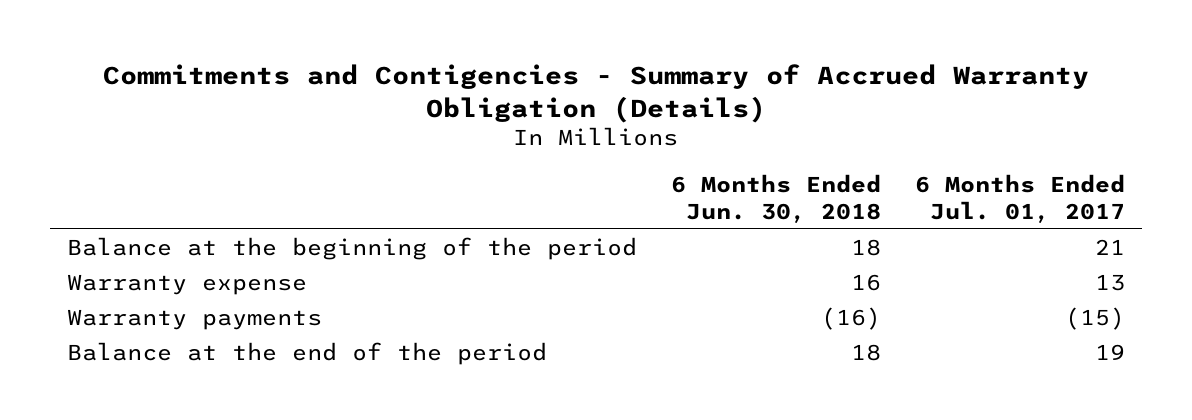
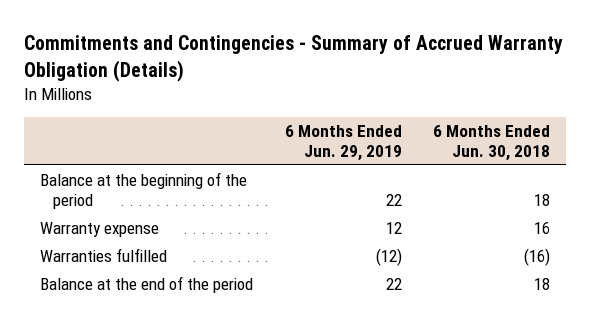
[103,63,1090,123] Commitments and Contigencies - Summary of Accrued Warranty Obligation (Details) -> [23,35,563,82] Commitments and Contingencies - Summary of Accrued Warranty Obligation (Details)
[914,173,1125,223] 6 Months Ended Jul. 01, 2017 -> none
none -> [284,124,402,161] 6 Months Ended Jun. 29, 2019
[67,309,323,331] Warranty payments -> [39,248,167,263] Warranties fulfilled

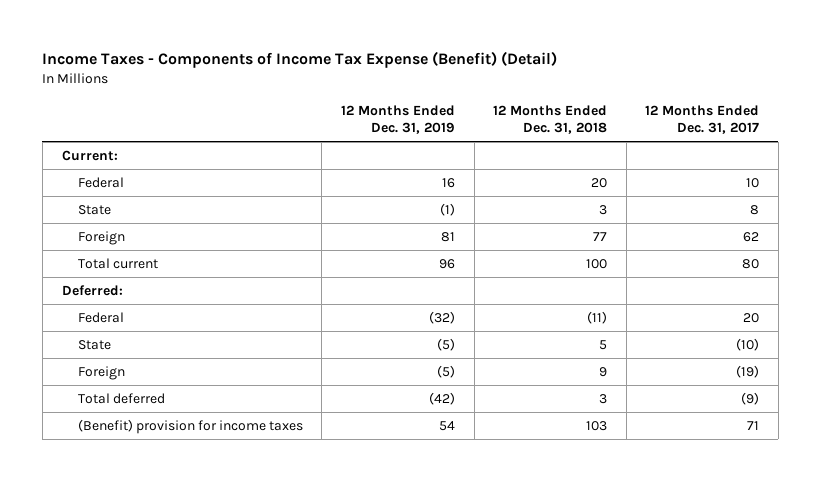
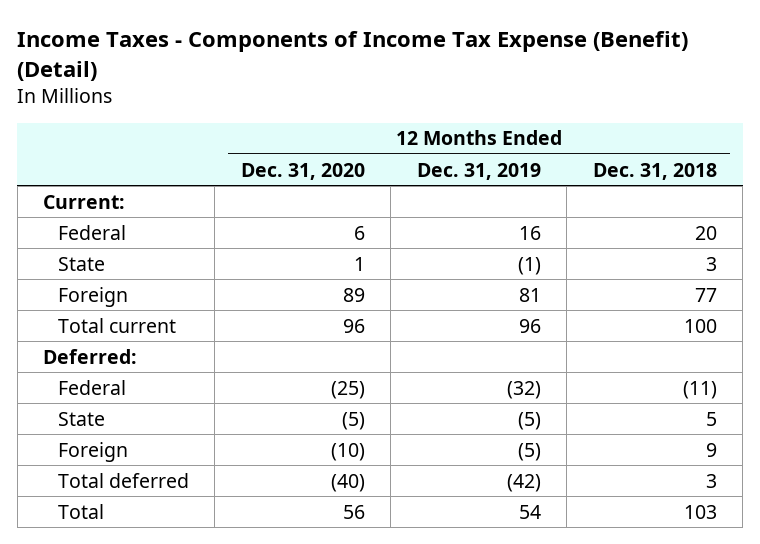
[645,105,760,134] 12 Months Ended Dec. 31, 2017 -> none
none -> [240,162,365,180] Dec. 31, 2020
[77,419,303,435] (Benefit) provision for income taxes -> [57,503,104,519] Total

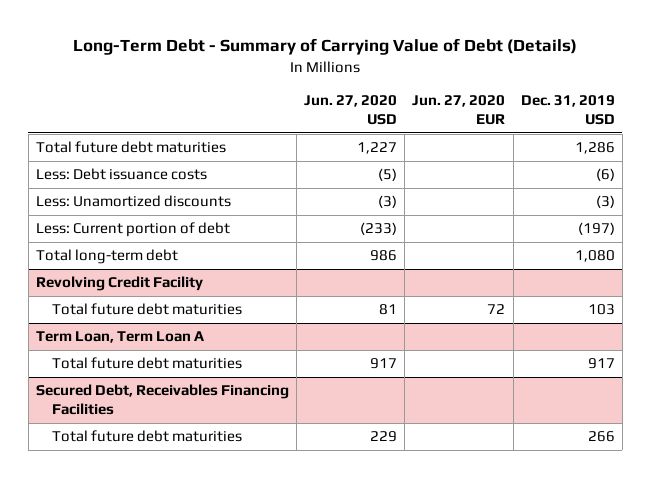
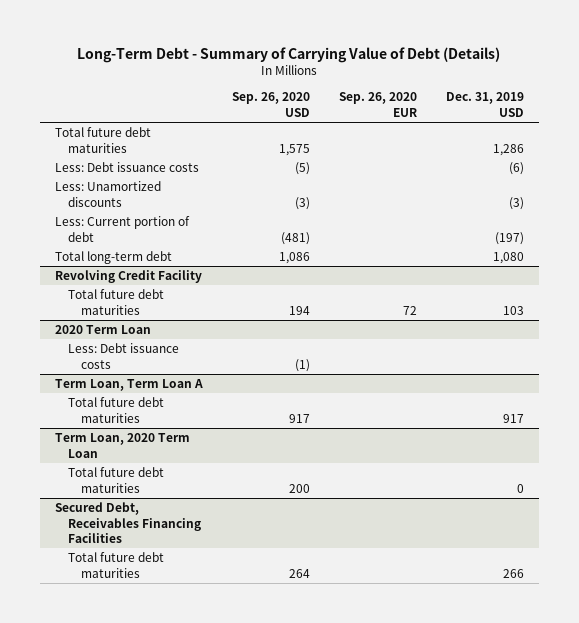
[304,95,398,125] Jun. 27, 2020 USD -> none
[412,95,506,125] Jun. 27, 2020 EUR -> none
none -> [231,92,310,117] Sep. 26, 2020 USD
none -> [339,92,418,117] Sep. 26, 2020 EUR
none -> [54,325,151,335] 2020 Term Loan
none -> [67,343,179,369] Less: Debt issuance costs
none -> [54,433,190,458] Term Loan, 2020 Term Loan
none -> [67,467,164,493] Total future debt maturities

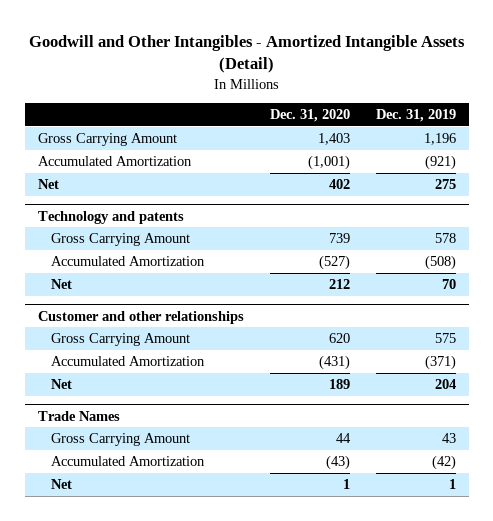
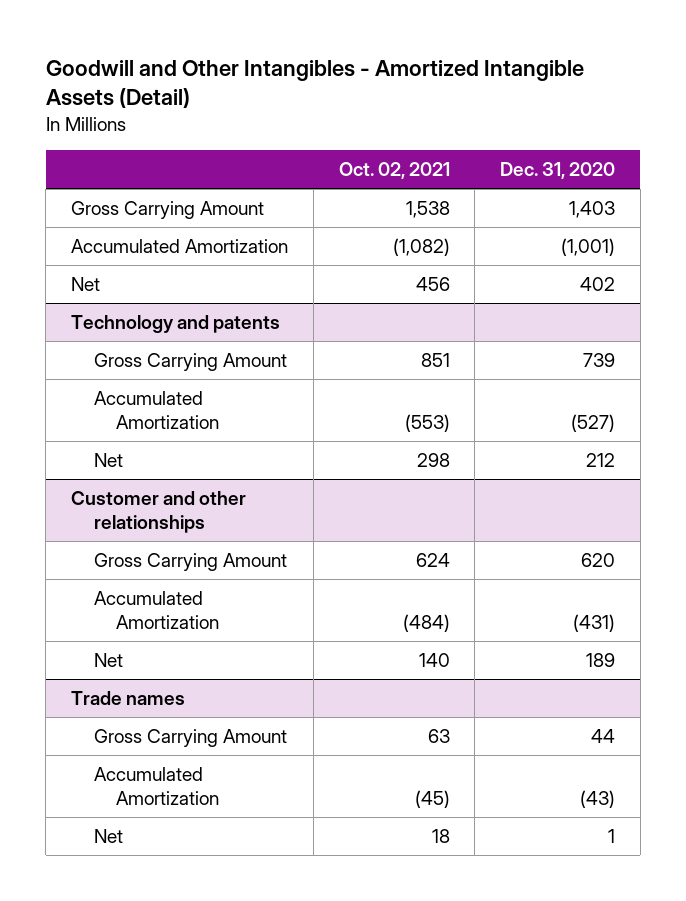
[375,109,456,123] Dec. 31, 2019 -> none
none -> [338,161,450,179] Oct. 02, 2021
[37,410,120,421] Trade Names -> [71,691,186,706] Trade names

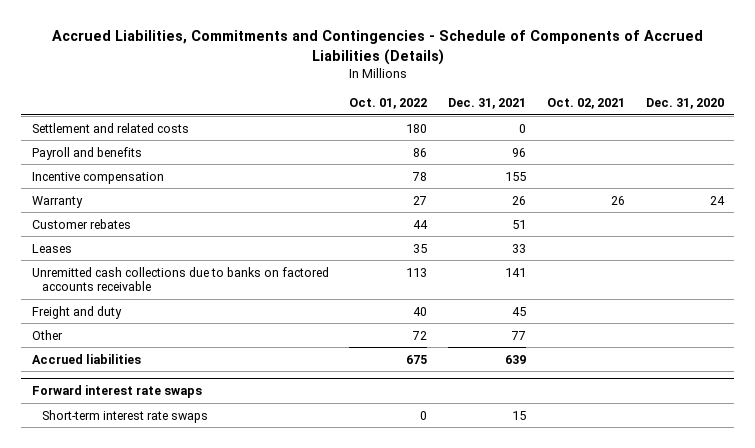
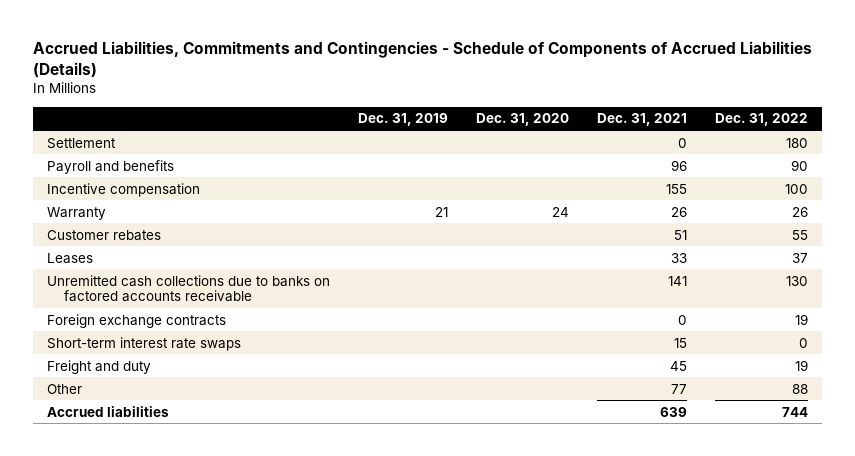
[349,98,428,110] Oct. 01, 2022 -> none
[547,98,626,110] Oct. 02, 2021 -> none
none -> [357,113,448,127] Dec. 31, 2019
none -> [714,113,808,127] Dec. 31, 2022
[31,122,189,133] Settlement and related costs -> [47,137,117,149] Settlement
none -> [47,313,227,328] Foreign exchange contracts
none -> [47,336,242,351] Short-term interest rate swaps
[31,385,202,399] Forward interest rate swaps -> none
[42,409,209,423] Short-term interest rate swaps -> none

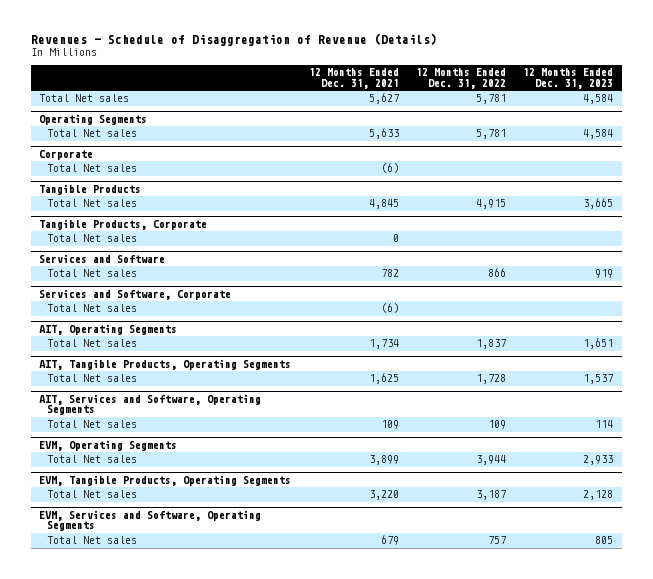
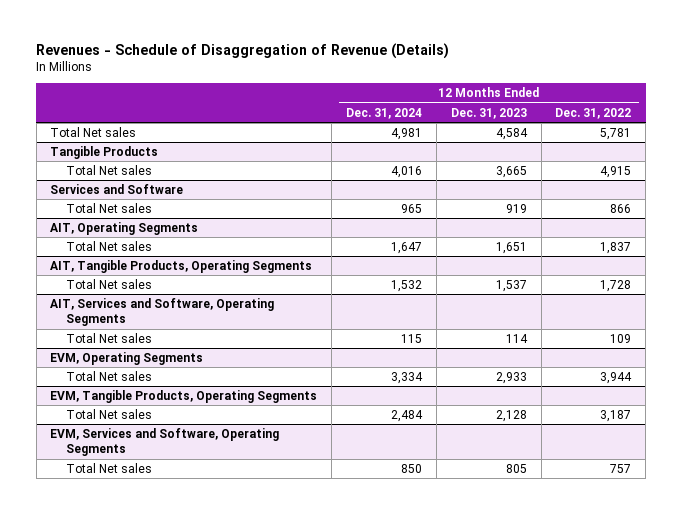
[308,68,399,89] 12 Months Ended Dec. 31, 2021 -> none
none -> [346,107,423,119] Dec. 31, 2024
[39,113,148,125] Operating Segments -> none
[47,129,138,138] Total Net sales -> none
[39,149,94,160] Corporate -> none
[47,164,138,173] Total Net sales -> none
[39,218,208,230] Tangible Products, Corporate -> none
[47,234,138,243] Total Net sales -> none
[39,288,232,300] Services and Software, Corporate -> none
[47,304,138,313] Total Net sales -> none

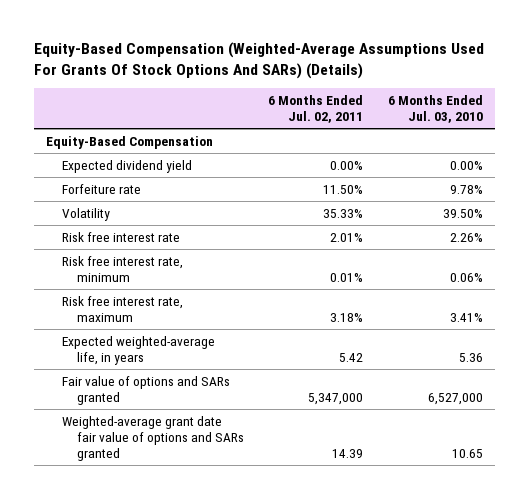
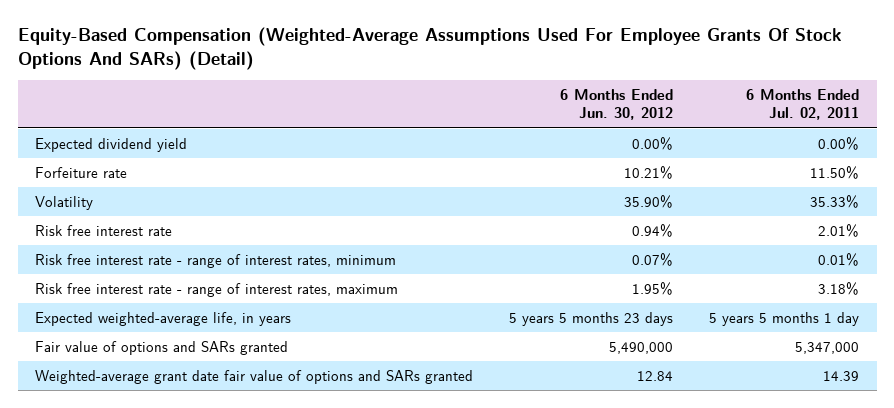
[33,42,484,80] Equity-Based Compensation (Weighted-Average Assumptions Used For Grants Of Stock Options And SARs) (Details) -> [17,27,842,70] Equity-Based Compensation (Weighted-Average Assumptions Used For Employee Grants Of Stock Options And SARs) (Detail)
[387,95,483,124] 6 Months Ended Jul. 03, 2010 -> none
none -> [560,88,674,121] 6 Months Ended Jun. 30, 2012
[46,135,214,149] Equity-Based Compensation -> none
[61,255,183,282] Risk free interest rate, minimum -> [35,253,397,268] Risk free interest rate - range of interest rates, minimum
[61,295,183,322] Risk free interest rate, maximum -> [35,282,399,297] Risk free interest rate - range of interest rates, maximum
[339,352,364,362] 5.42 -> [708,311,859,326] 5 years 5 months 1 day

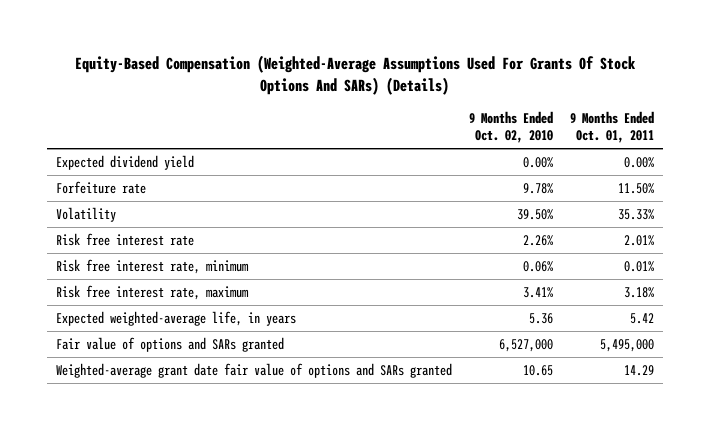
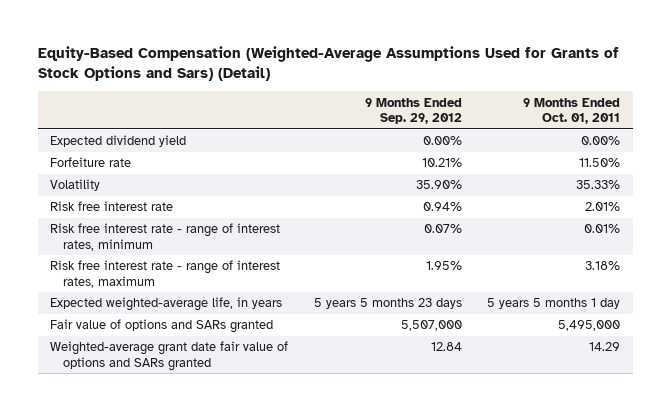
[74,55,636,96] Equity-Based Compensation (Weighted-Average Assumptions Used For Grants Of Stock Options And SARs) (Details) -> [37,45,619,82] Equity-Based Compensation (Weighted-Average Assumptions Used for Grants of Stock Options and Sars) (Detail)
[468,110,553,144] 9 Months Ended Oct. 02, 2010 -> none
none -> [364,97,462,125] 9 Months Ended Sep. 29, 2012
[55,258,249,274] Risk free interest rate, minimum -> [50,223,281,251] Risk free interest rate - range of interest rates, minimum
[55,284,249,300] Risk free interest rate, maximum -> [50,260,281,288] Risk free interest rate - range of interest rates, maximum
[630,312,655,324] 5.42 -> [487,298,621,310] 5 years 5 months 1 day

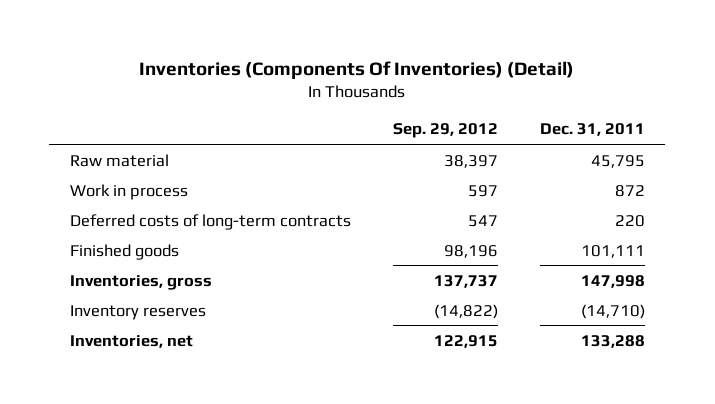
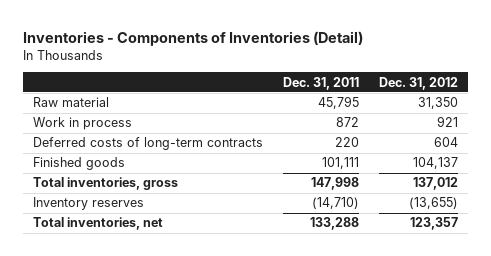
[139,60,575,79] Inventories (Components Of Inventories) (Detail) -> [23,30,364,46] Inventories - Components of Inventories (Detail)
[392,123,498,139] Sep. 29, 2012 -> none
none -> [379,76,459,90] Dec. 31, 2012
[70,274,213,290] Inventories, gross -> [33,177,179,191] Total inventories, gross
[70,334,194,348] Inventories, net -> [33,217,164,231] Total inventories, net

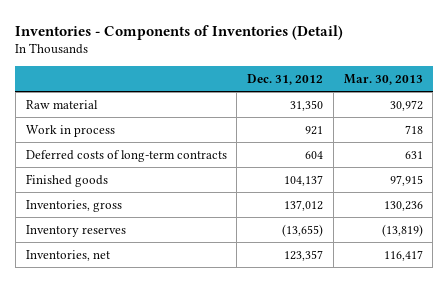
[283,76,360,90] Dec. 31, 2011 -> none
none -> [343,73,423,85] Mar. 30, 2013
[33,177,179,191] Total inventories, gross -> [25,199,122,212] Inventories, gross
[33,217,164,231] Total inventories, net -> [25,249,110,261] Inventories, net

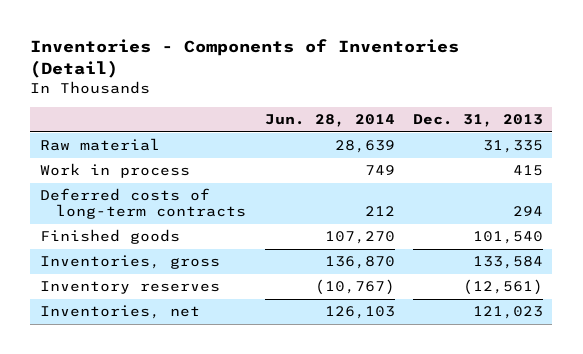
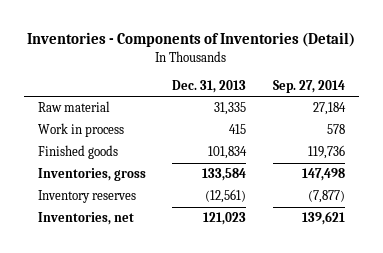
[264,114,395,128] Jun. 28, 2014 -> none
none -> [273,79,346,93] Sep. 27, 2014
[39,188,247,220] Deferred costs of long-term contracts -> none
[473,231,544,245] 101,540 -> [208,146,248,160] 101,834

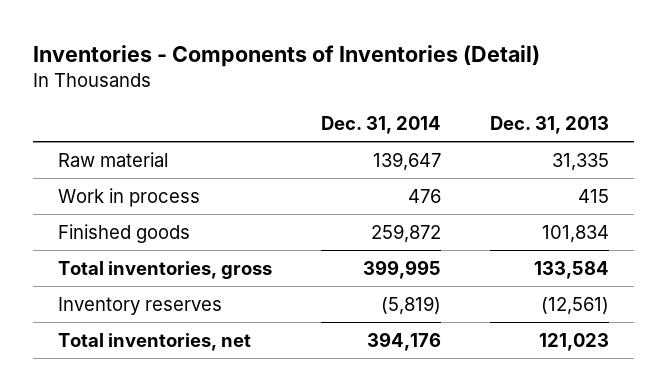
[273,79,346,93] Sep. 27, 2014 -> none
none -> [321,116,442,135] Dec. 31, 2014
[37,168,146,182] Inventories, gross -> [57,260,272,279] Total inventories, gross
[37,212,134,226] Inventories, net -> [57,332,251,351] Total inventories, net

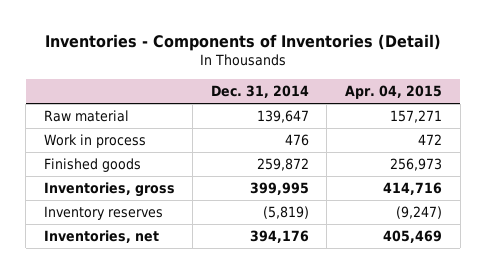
[490,116,610,135] Dec. 31, 2013 -> none
none -> [344,85,442,100] Apr. 04, 2015
[57,260,272,279] Total inventories, gross -> [43,182,175,198] Inventories, gross
[57,332,251,351] Total inventories, net -> [43,230,159,244] Inventories, net

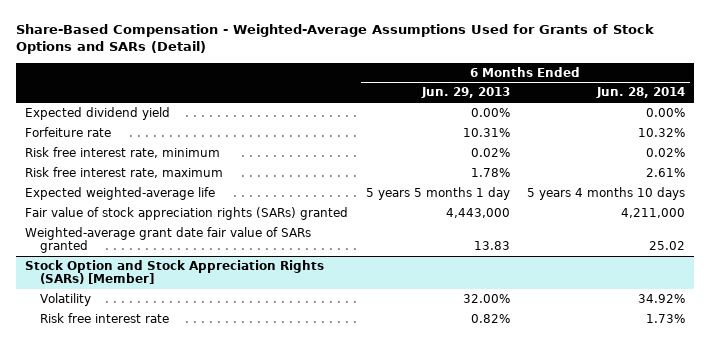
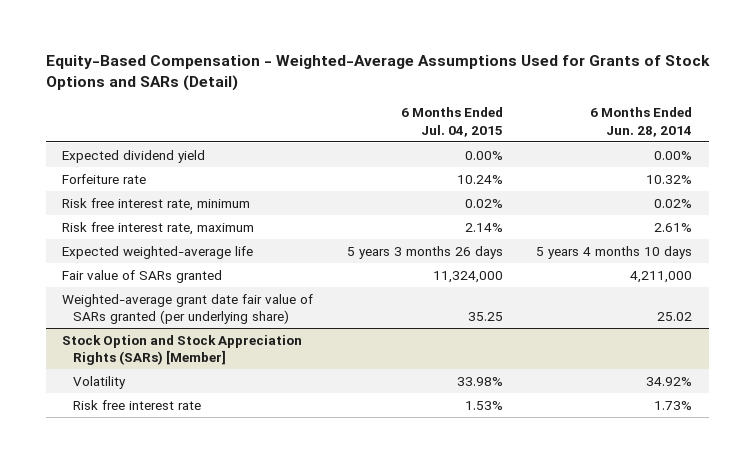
[16,23,655,55] Share-Based Compensation - Weighted-Average Assumptions Used for Grants of Stock Options and SARs (Detail) -> [45,55,710,92] Equity-Based Compensation - Weighted-Average Assumptions Used for Grants of Stock Options and SARs (Detail)
[420,87,510,99] Jun. 29, 2013 -> none
none -> [400,107,503,137] 6 Months Ended Jul. 04, 2015
[25,206,349,220] Fair value of stock appreciation rights (SARs) granted -> [62,269,223,283] Fair value of SARs granted
[25,226,312,254] Weighted-average grant date fair value of SARs granted -> [62,293,314,325] Weighted-average grant date fair value of SARs granted (per underlying share)

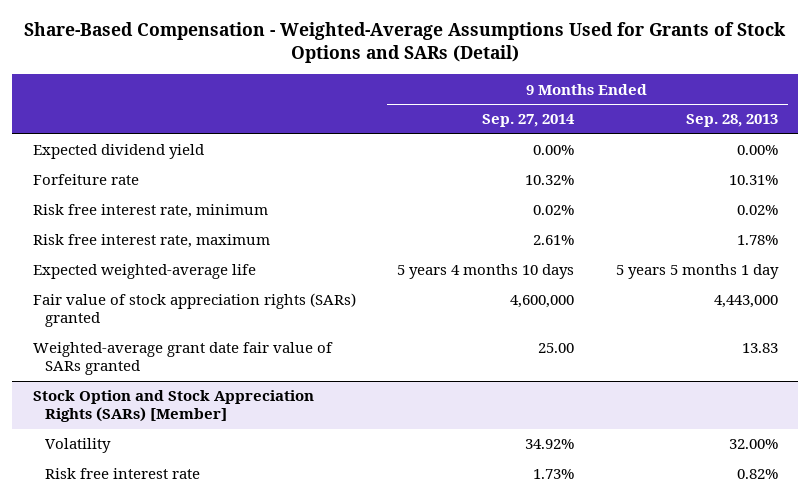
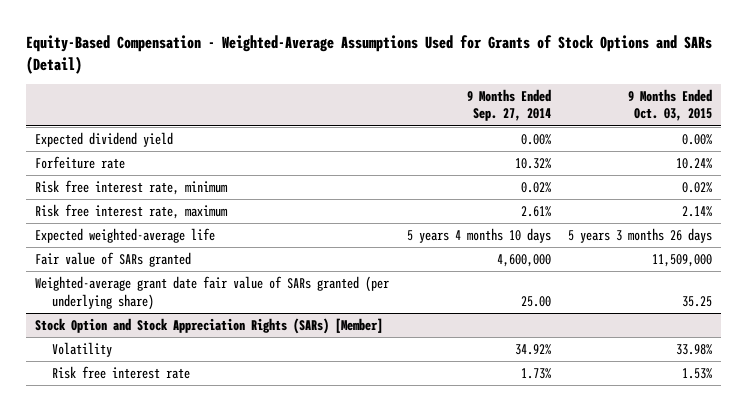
[24,21,787,64] Share-Based Compensation - Weighted-Average Assumptions Used for Grants of Stock Options and SARs (Detail) -> [26,35,713,74] Equity-Based Compensation - Weighted-Average Assumptions Used for Grants of Stock Options and SARs (Detail)
[685,114,778,128] Sep. 28, 2013 -> none
none -> [628,88,713,122] 9 Months Ended Oct. 03, 2015
[32,293,356,328] Fair value of stock appreciation rights (SARs) granted -> [35,251,192,267] Fair value of SARs granted
[32,342,333,376] Weighted-average grant date fair value of SARs granted -> [35,275,390,310] Weighted-average grant date fair value of SARs granted (per underlying share)

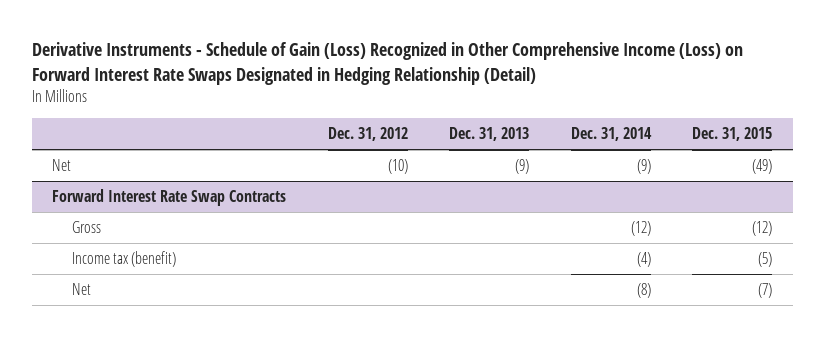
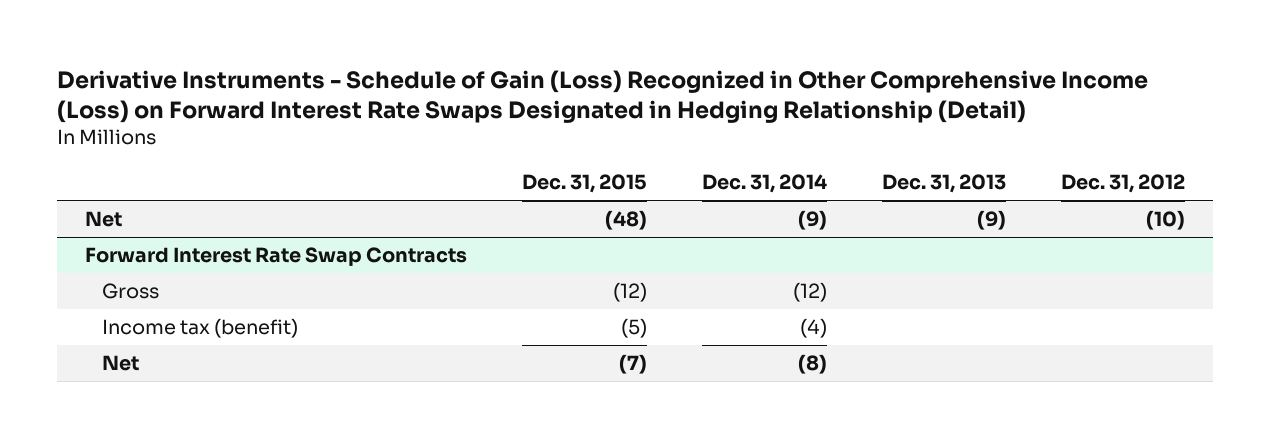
[752,159,773,175] (49) -> [605,210,648,231] (48)

